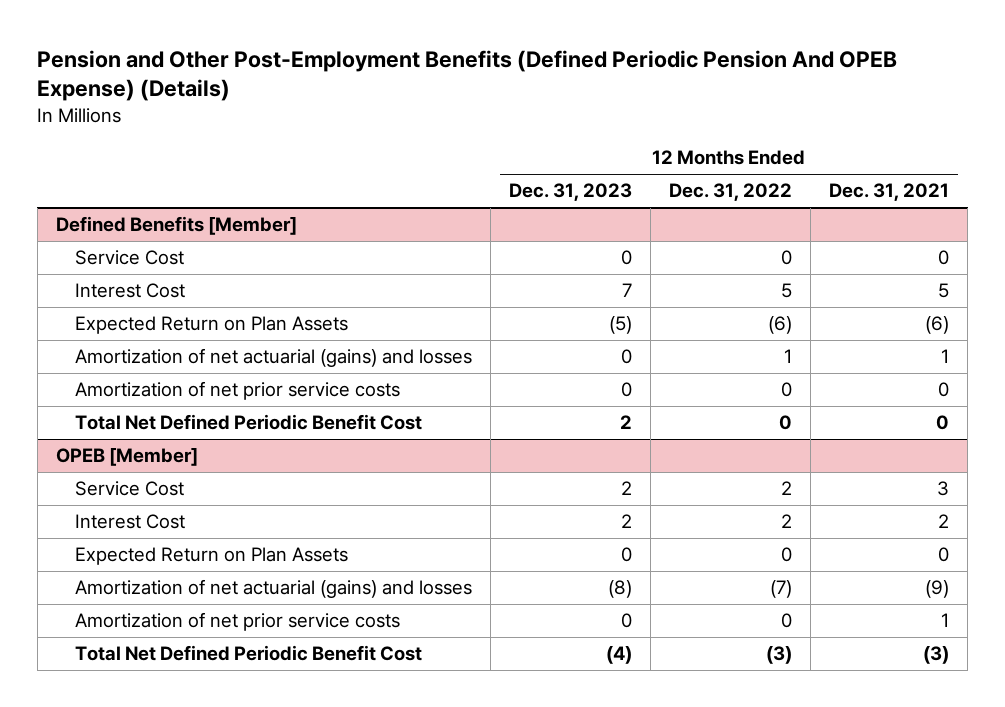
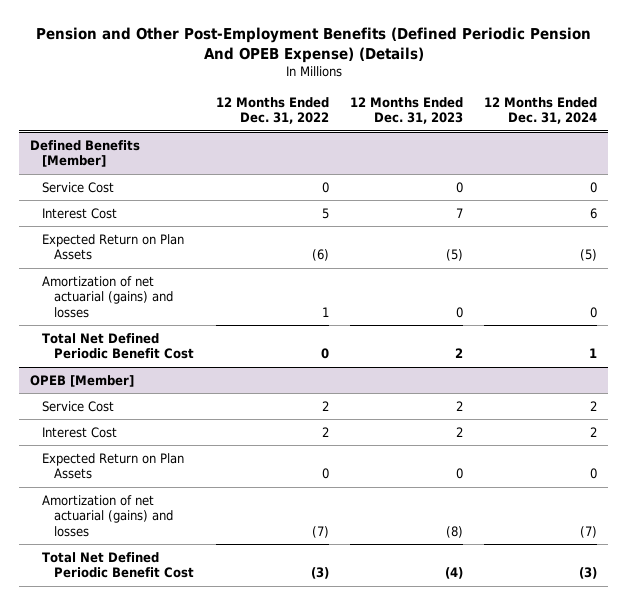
[829,183,950,202] Dec. 31, 2021 -> none
none -> [484,96,598,125] 12 Months Ended Dec. 31, 2024
[75,381,401,401] Amortization of net prior service costs -> none
[75,612,401,632] Amortization of net prior service costs -> none

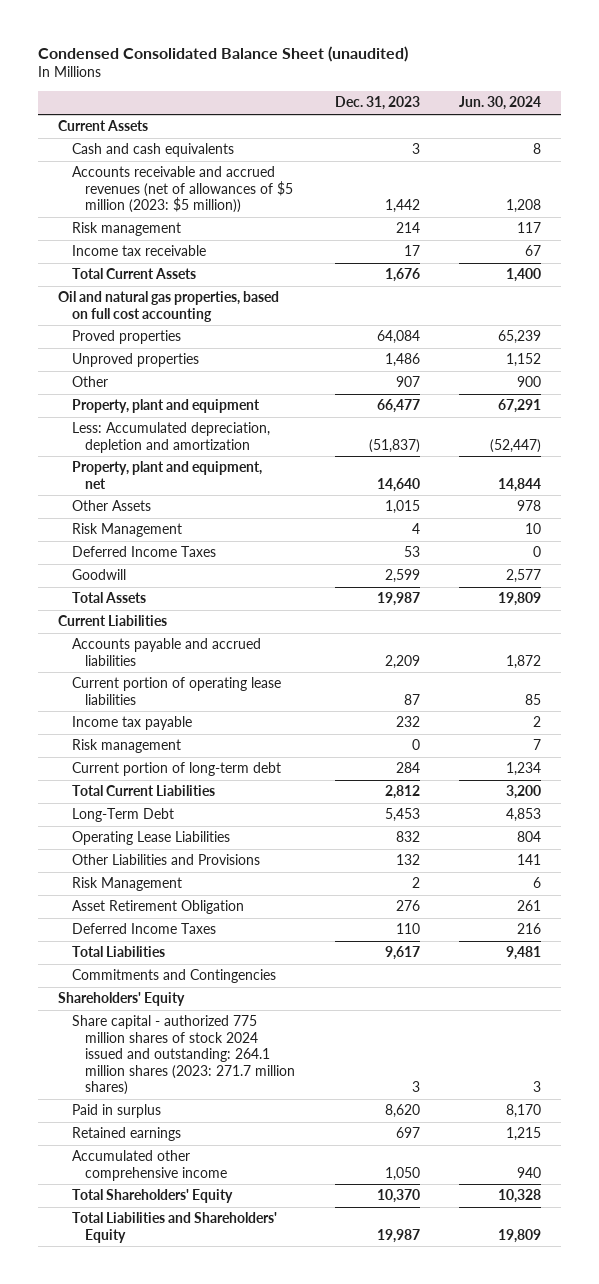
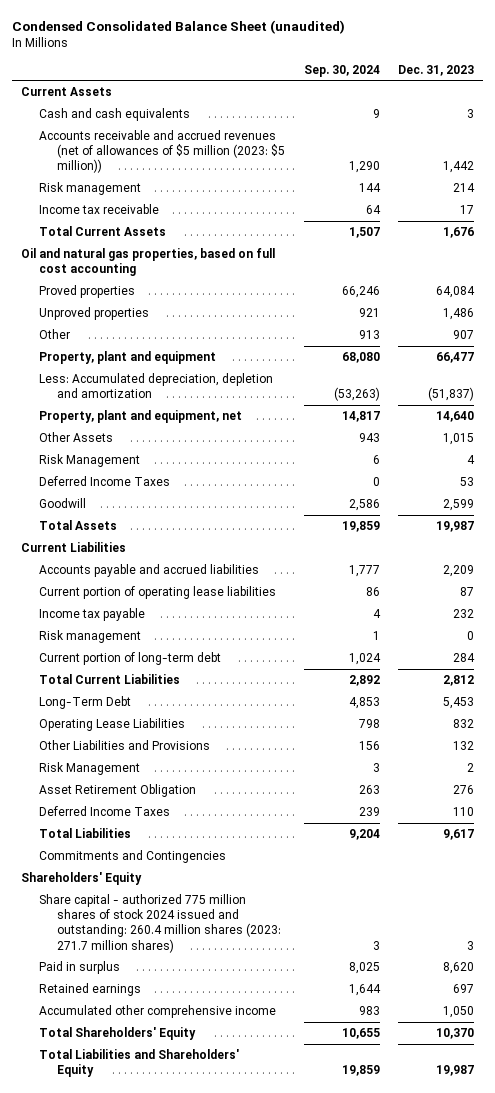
[459,96,542,111] Jun. 30, 2024 -> none
none -> [303,64,380,77] Sep. 30, 2024
[71,1015,296,1096] Share capital - authorized 775 million shares of stock 2024 issued and outstanding: 264.1 million shares (2023: 271.7 million shares) -> [39,894,282,953] Share capital - authorized 775 million shares of stock 2024 issued and outstanding: 260.4 million shares (2023: 271.7 million shares)

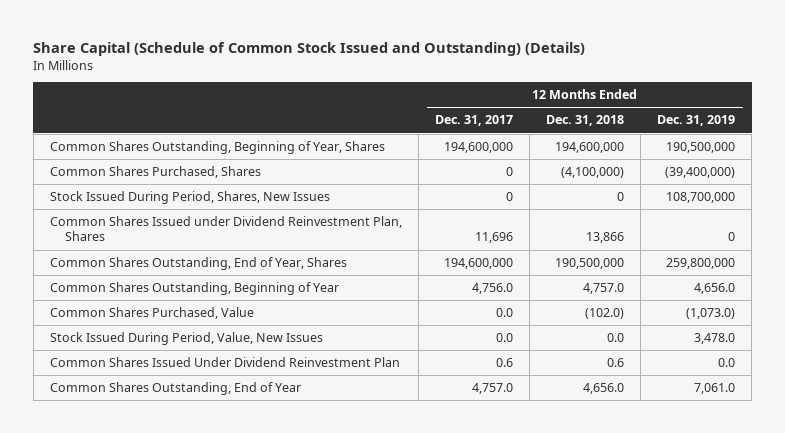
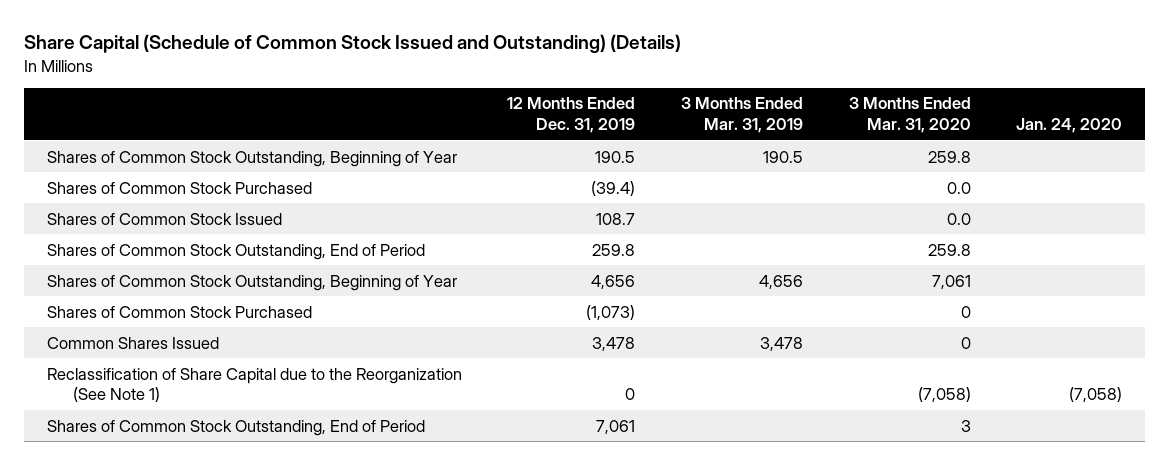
[435,115,514,127] Dec. 31, 2017 -> none
[546,115,625,127] Dec. 31, 2018 -> none
none -> [681,97,804,133] 3 Months Ended Mar. 31, 2019
none -> [848,97,971,133] 3 Months Ended Mar. 31, 2020
none -> [1016,117,1123,133] Jan. 24, 2020
[50,216,403,242] Common Shares Issued under Dividend Reinvestment Plan, Shares -> none
[50,332,324,346] Stock Issued During Period, Value, New Issues -> none
[50,357,401,368] Common Shares Issued Under Dividend Reinvestment Plan -> none
[50,141,386,155] Common Shares Outstanding, Beginning of Year, Shares -> [46,150,457,167] Shares of Common Stock Outstanding, Beginning of Year
[666,142,736,154] 190,500,000 -> [595,150,636,163] 190.5
[50,166,262,179] Common Shares Purchased, Shares -> [46,181,312,194] Shares of Common Stock Purchased
[665,167,736,179] (39,400,000) -> [591,180,636,196] (39.4)
[50,191,331,205] Stock Issued During Period, Shares, New Issues -> [46,212,282,225] Shares of Common Stock Issued
[666,192,736,204] 108,700,000 -> [596,212,636,225] 108.7
[50,257,348,271] Common Shares Outstanding, End of Year, Shares -> [46,243,425,260] Shares of Common Stock Outstanding, End of Period
[666,258,736,270] 259,800,000 -> [592,243,636,256] 259.8
[50,282,340,296] Common Shares Outstanding, Beginning of Year -> [46,274,457,291] Shares of Common Stock Outstanding, Beginning of Year
[694,283,736,295] 4,656.0 -> [591,274,636,289] 4,656
[50,307,255,320] Common Shares Purchased, Value -> [46,305,312,318] Shares of Common Stock Purchased
[686,308,736,320] (1,073.0) -> [586,304,636,320] (1,073)
none -> [46,336,219,349] Common Shares Issued
none -> [46,367,462,403] Reclassification of Share Capital due to the Reorganization (See Note 1)
[50,382,302,396] Common Shares Outstanding, End of Year -> [46,419,425,436] Shares of Common Stock Outstanding, End of Period
[694,383,736,395] 7,061.0 -> [596,419,636,434] 7,061

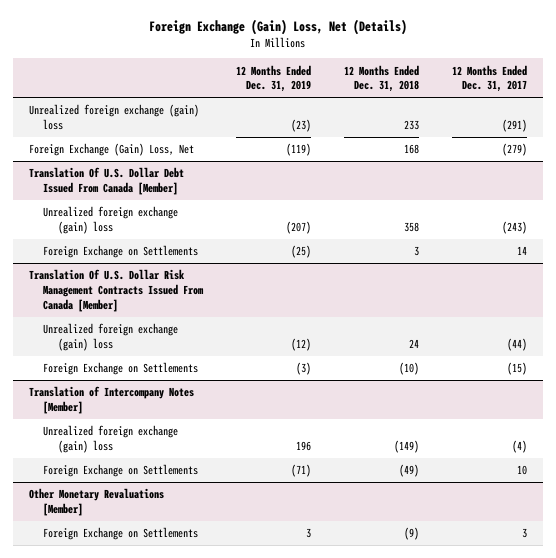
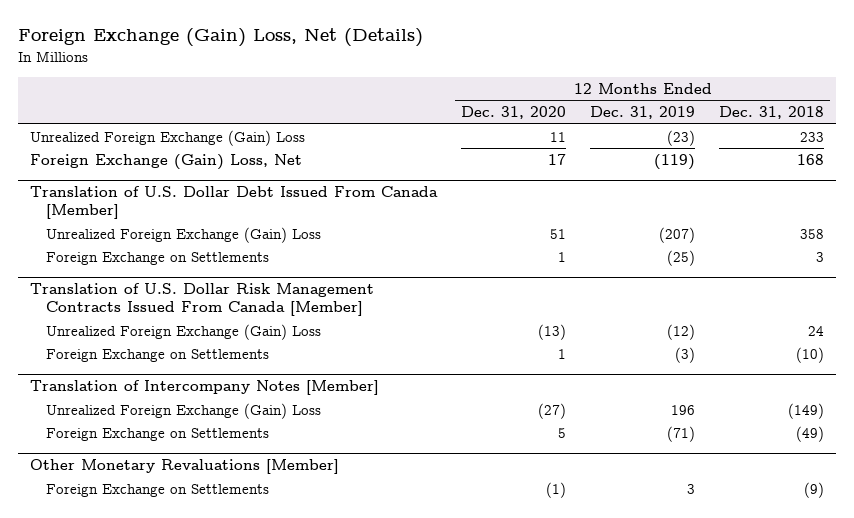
[451,64,527,93] 12 Months Ended Dec. 31, 2017 -> none
none -> [460,106,566,120] Dec. 31, 2020
[29,104,200,130] Unrealized foreign exchange (gain) loss -> [29,129,305,146] Unrealized Foreign Exchange (Gain) Loss
[29,167,185,195] Translation Of U.S. Dollar Debt Issued From Canada [Member] -> [29,186,438,220] Translation of U.S. Dollar Debt Issued From Canada [Member]
[43,206,179,234] Unrealized foreign exchange (gain) loss -> [45,226,321,243] Unrealized Foreign Exchange (Gain) Loss
[29,269,205,312] Translation Of U.S. Dollar Risk Management Contracts Issued From Canada [Member] -> [29,283,374,317] Translation of U.S. Dollar Risk Management Contracts Issued From Canada [Member]
[43,323,179,351] Unrealized foreign exchange (gain) loss -> [45,323,321,340] Unrealized Foreign Exchange (Gain) Loss
[43,425,179,453] Unrealized foreign exchange (gain) loss -> [45,402,321,419] Unrealized Foreign Exchange (Gain) Loss

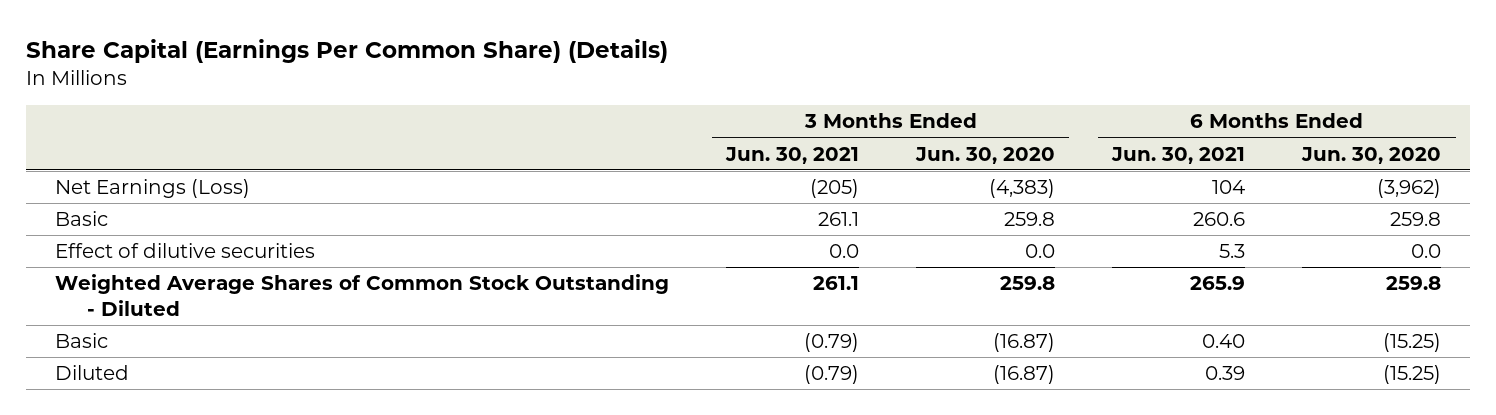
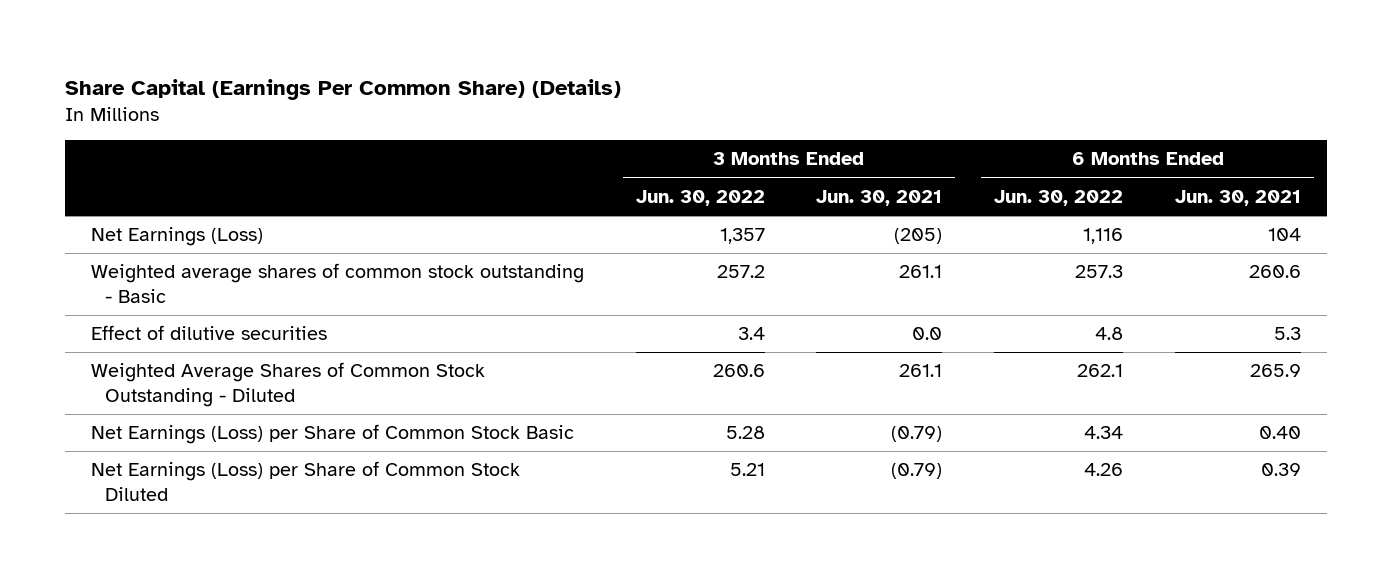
[915,146,1056,164] Jun. 30, 2020 -> none
[1301,146,1442,164] Jun. 30, 2020 -> none
none -> [635,189,765,206] Jun. 30, 2022
none -> [994,189,1124,206] Jun. 30, 2022
[54,211,108,227] Basic -> [90,263,584,303] Weighted average shares of common stock outstanding - Basic
[54,333,108,349] Basic -> [90,424,574,445] Net Earnings (Loss) per Share of Common Stock Basic
[54,365,129,381] Diluted -> [90,461,520,501] Net Earnings (Loss) per Share of Common Stock Diluted

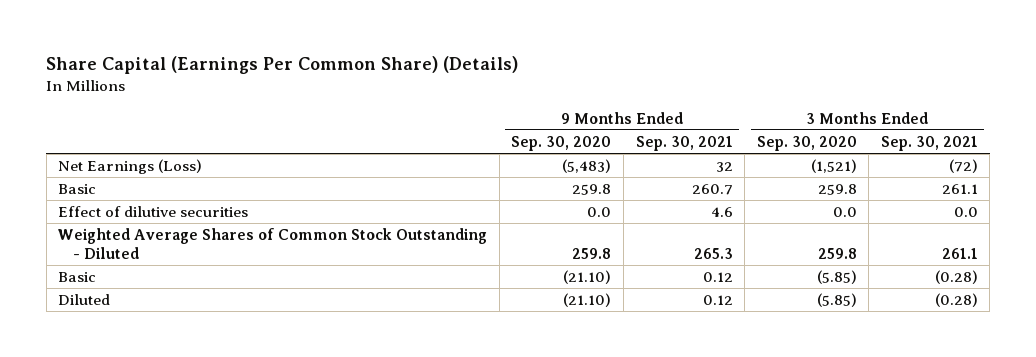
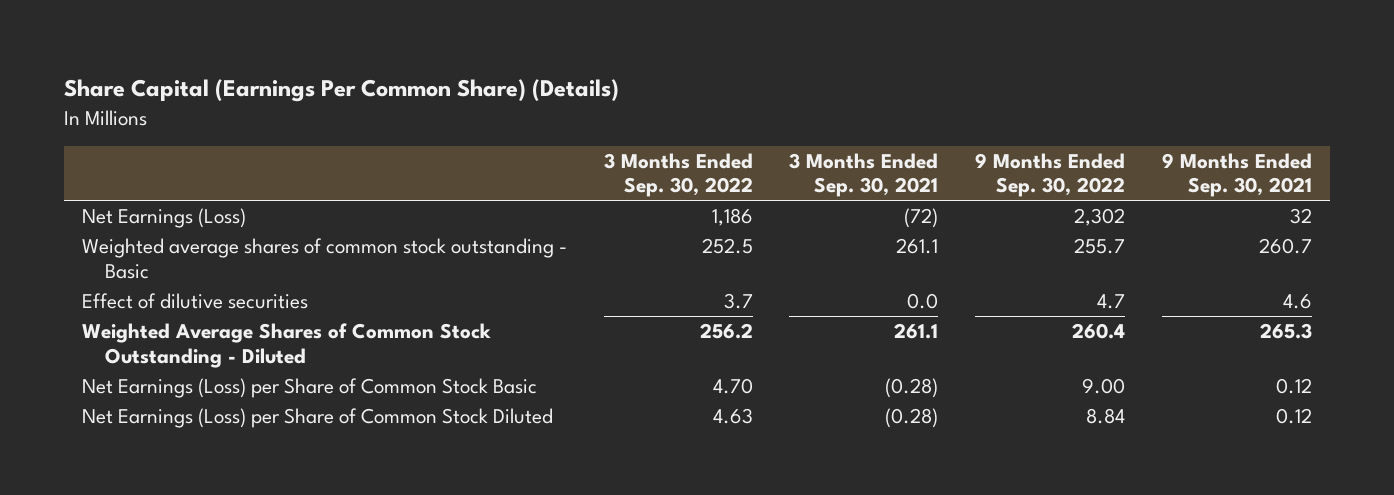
[511,135,612,151] Sep. 30, 2020 -> none
[756,135,857,151] Sep. 30, 2020 -> none
none -> [603,152,753,198] 3 Months Ended Sep. 30, 2022
none -> [974,152,1125,198] 9 Months Ended Sep. 30, 2022
[58,183,97,194] Basic -> [82,238,568,279] Weighted average shares of common stock outstanding - Basic
[58,271,97,282] Basic -> [82,378,538,399] Net Earnings (Loss) per Share of Common Stock Basic
[58,293,111,305] Diluted -> [82,408,554,429] Net Earnings (Loss) per Share of Common Stock Diluted

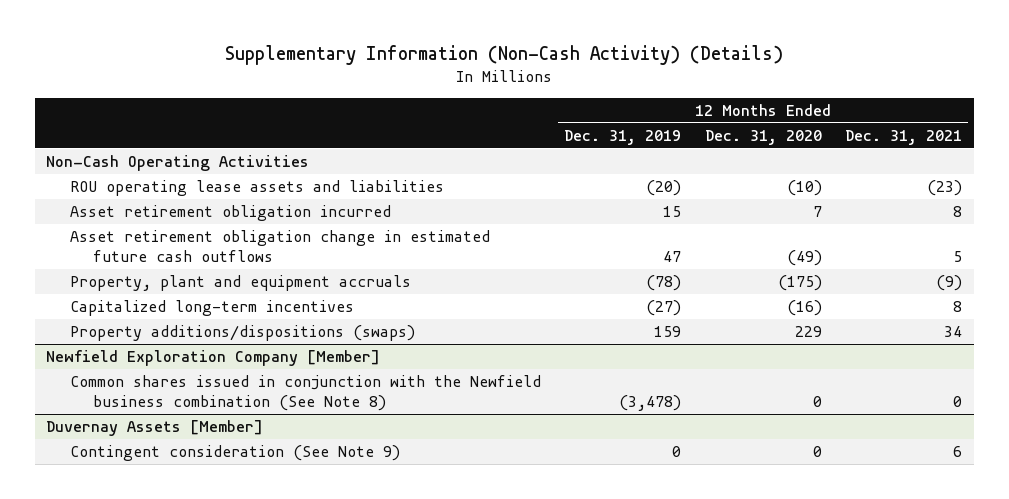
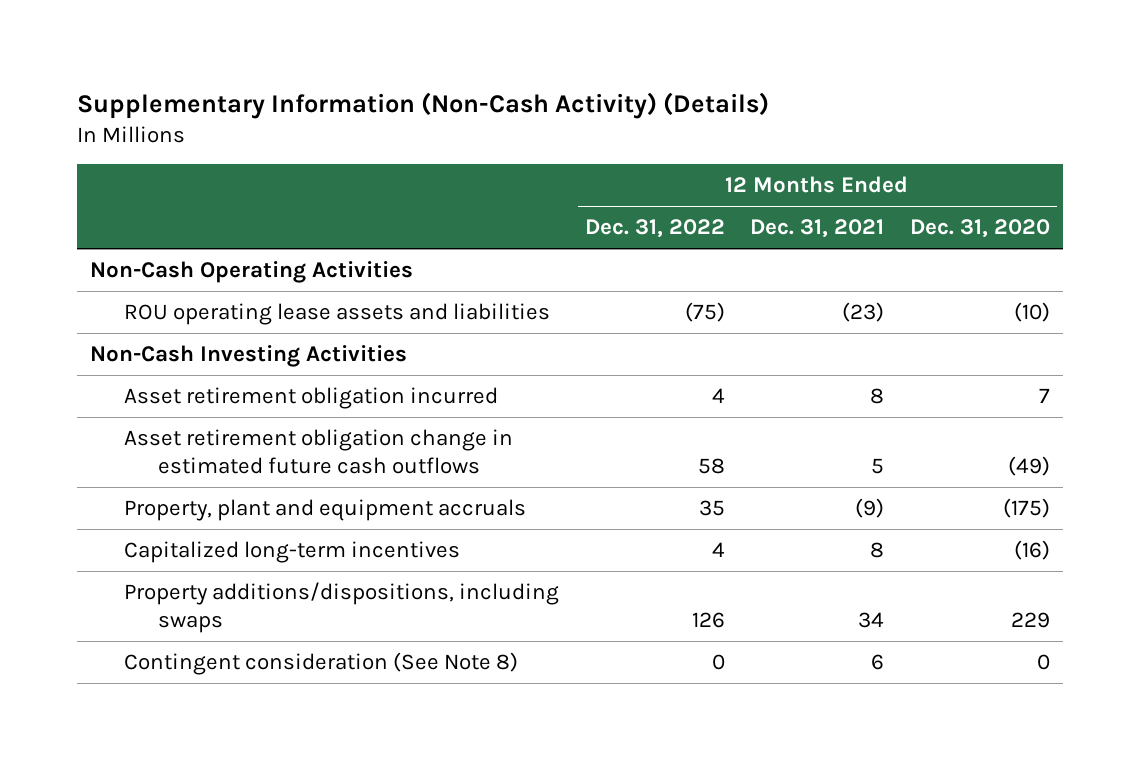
[564,129,682,145] Dec. 31, 2019 -> none
none -> [584,219,725,239] Dec. 31, 2022
none -> [90,345,408,368] Non-Cash Investing Activities
[46,350,381,367] Newfield Exploration Company [Member] -> none
[69,375,541,412] Common shares issued in conjunction with the Newfield business combination (See Note 8) -> none
[46,420,264,437] Duvernay Assets [Member] -> none
[69,325,415,342] Property additions/dispositions (swaps) -> [123,582,559,634] Property additions/dispositions, including swaps
[69,445,400,462] Contingent consideration (See Note 9) -> [123,652,518,676] Contingent consideration (See Note 8)

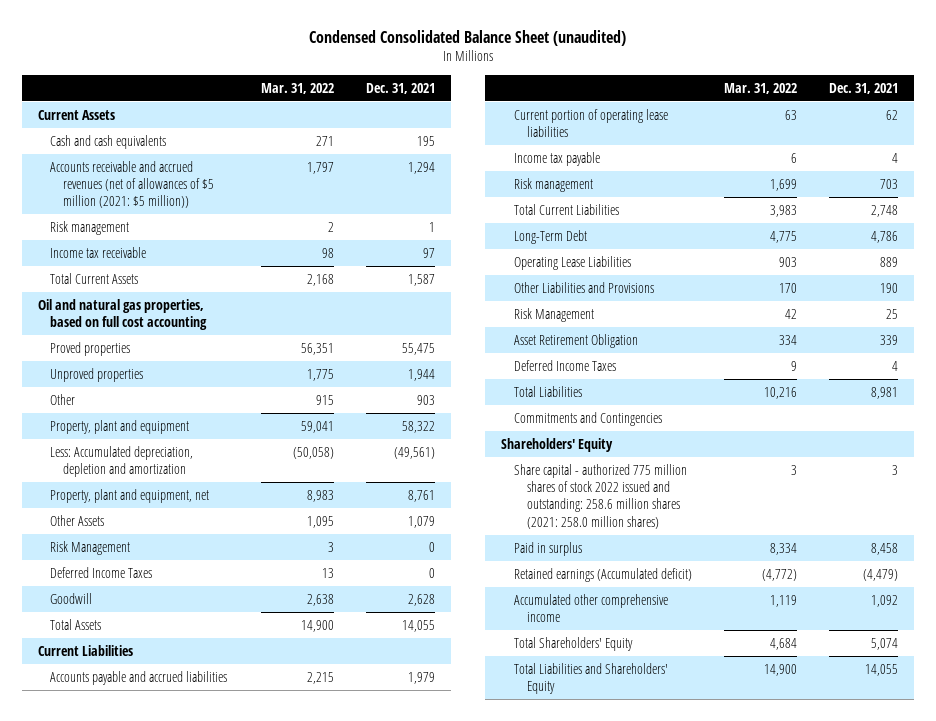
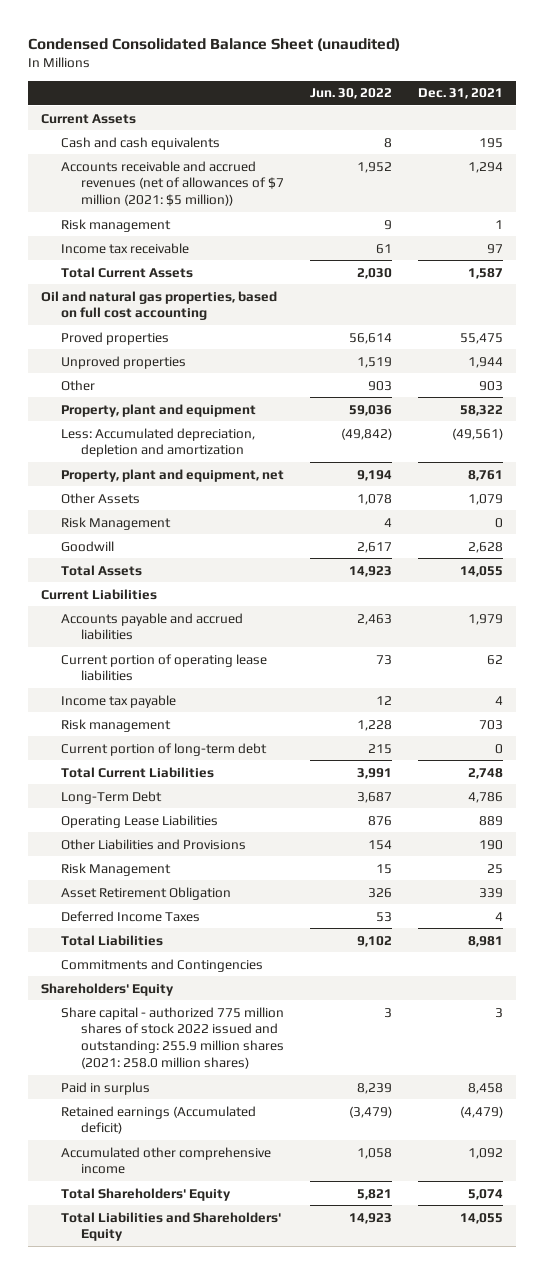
[260,82,334,94] Mar. 31, 2022 -> none
none -> [309,88,392,100] Jun. 30, 2022
[50,160,215,209] Accounts receivable and accrued revenues (net of allowances of $5 million (2021: $5 million)) -> [60,160,285,207] Accounts receivable and accrued revenues (net of allowances of $7 million (2021: $5 million))
[50,566,153,578] Deferred Income Taxes -> none
none -> [60,742,267,756] Current portion of long-term debt
[513,463,687,529] Share capital - authorized 775 million shares of stock 2022 issued and outstanding: 258.6 million shares (2021: 258.0 million shares) -> [60,1006,285,1070] Share capital - authorized 775 million shares of stock 2022 issued and outstanding: 255.9 million shares (2021: 258.0 million shares)

